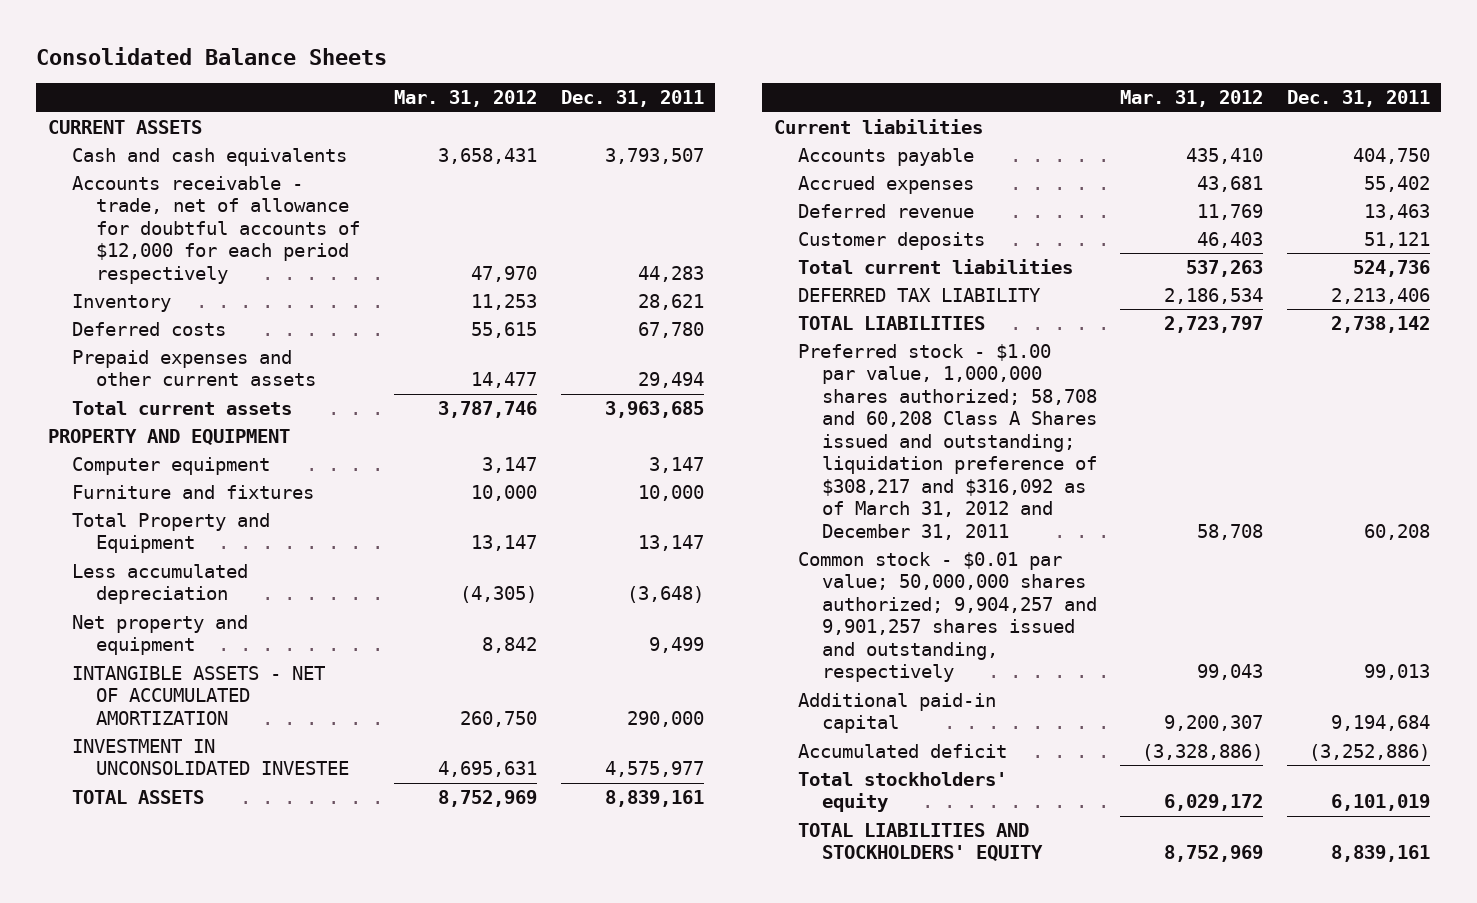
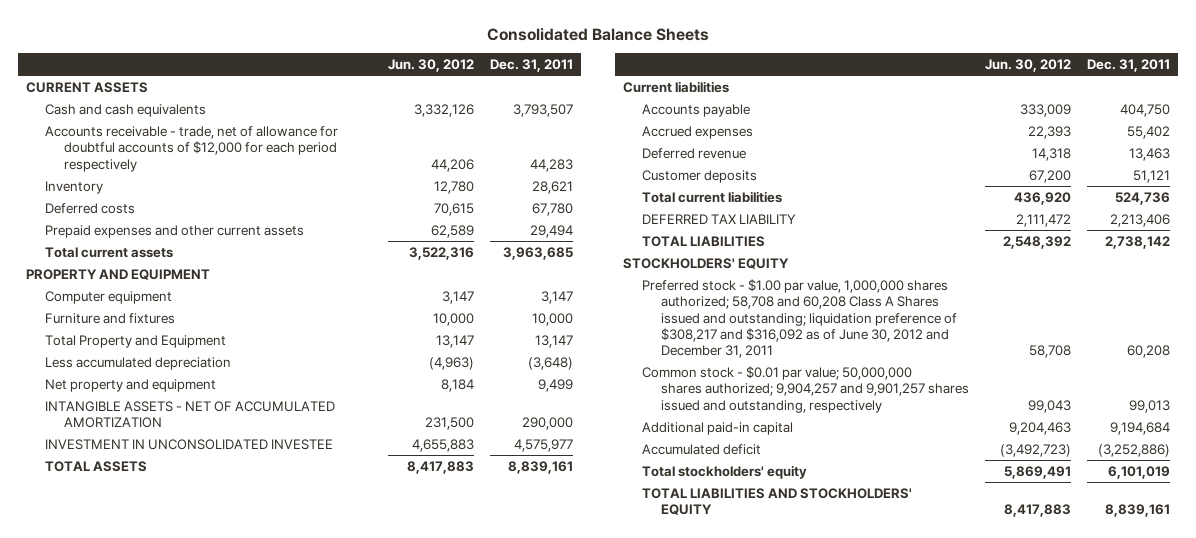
[394,90,538,108] Mar. 31, 2012 -> none
none -> [387,59,474,73] Jun. 30, 2012
none -> [623,257,790,269] STOCKHOLDERS' EQUITY
[797,343,1097,540] Preferred stock - $1.00 par value, 1,000,000 shares authorized; 58,708 and 60,208 Class A Shares issued and outstanding; liquidation preference of $308,217 and $316,092 as of March 31, 2012 and December 31, 2011 -> [642,278,958,359] Preferred stock - $1.00 par value, 1,000,000 shares authorized; 58,708 and 60,208 Class A Shares issued and outstanding; liquidation preference of $308,217 and $316,092 as of June 30, 2012 and December 31, 2011

